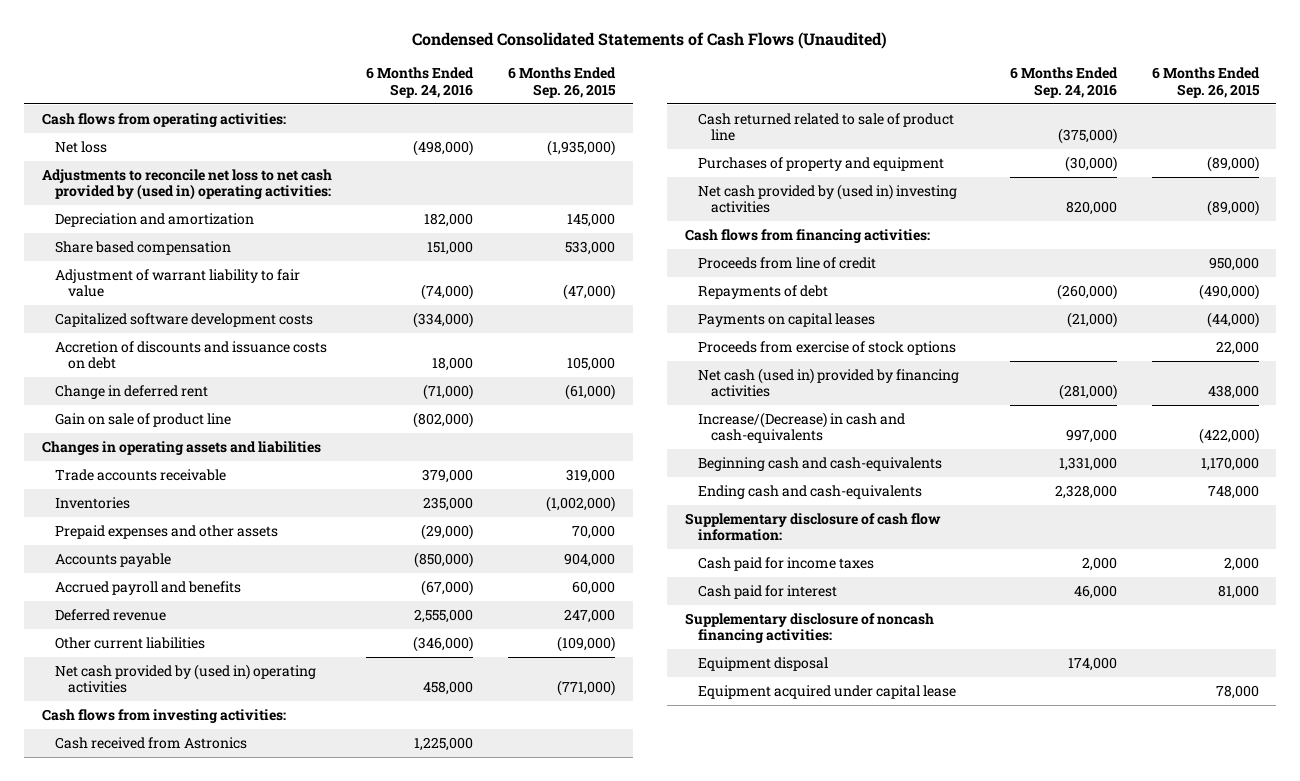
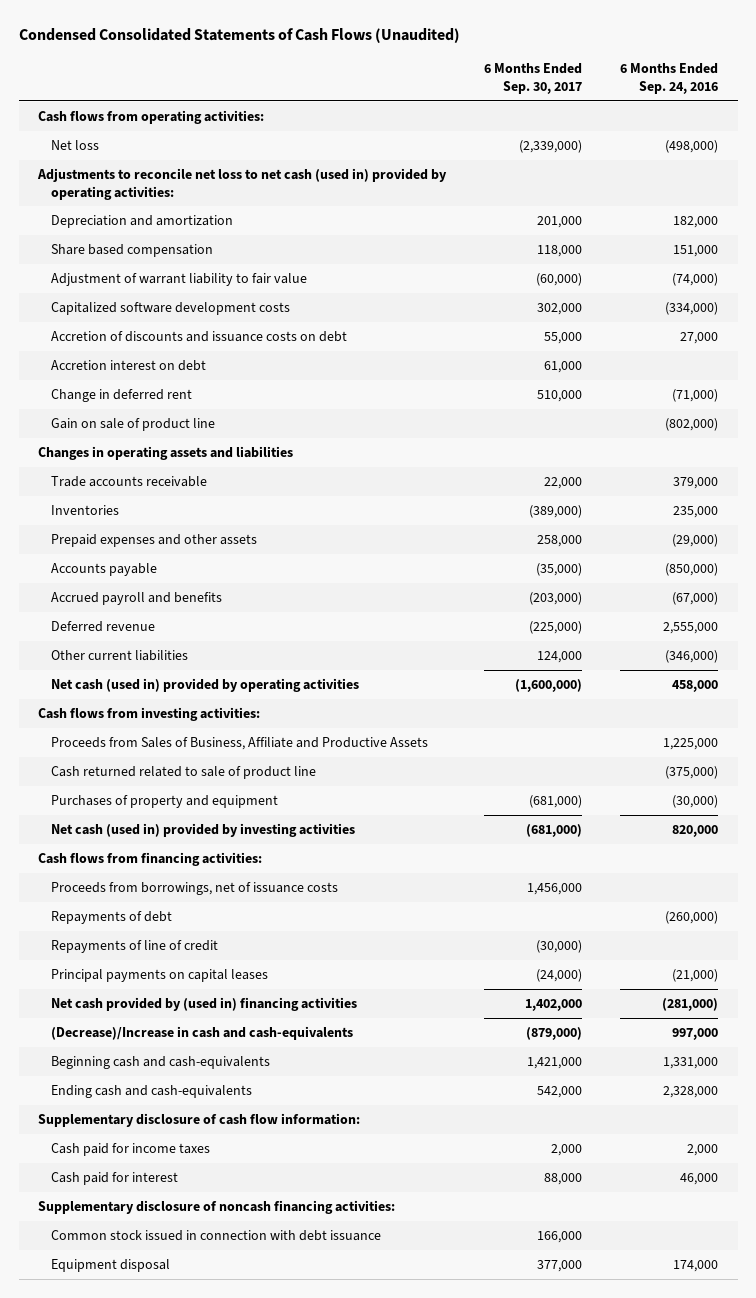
[508,66,617,98] 6 Months Ended Sep. 26, 2015 -> none
none -> [484,63,583,94] 6 Months Ended Sep. 30, 2017
[41,168,332,201] Adjustments to reconcile net loss to net cash provided by (used in) operating activities: -> [36,167,447,200] Adjustments to reconcile net loss to net cash (used in) provided by operating activities:
[432,357,474,372] 18,000 -> [680,331,719,344] 27,000
none -> [51,359,207,371] Accretion interest on debt
[54,663,316,694] Net cash provided by (used in) operating activities -> [51,677,360,692] Net cash (used in) provided by operating activities
[54,736,247,749] Cash received from Astronics -> [51,736,429,750] Proceeds from Sales of Business, Affiliate and Productive Assets
[698,183,958,214] Net cash provided by (used in) investing activities -> [51,822,356,837] Net cash (used in) provided by investing activities
[698,256,877,269] Proceeds from line of credit -> none
none -> [51,881,339,895] Proceeds from borrowings, net of issuance costs
[698,340,957,355] Proceeds from exercise of stock options -> none
none -> [51,939,219,953] Repayments of line of credit
[698,312,876,327] Payments on capital leases -> [51,968,269,982] Principal payments on capital leases
[698,367,960,398] Net cash (used in) provided by financing activities -> [51,996,358,1011] Net cash provided by (used in) financing activities
[698,411,906,444] Increase/(Decrease) in cash and cash-equivalents -> [51,1025,354,1040] (Decrease)/Increase in cash and cash-equivalents
none -> [51,1229,382,1241] Common stock issued in connection with debt issuance
[698,684,957,699] Equipment acquired under capital lease -> none

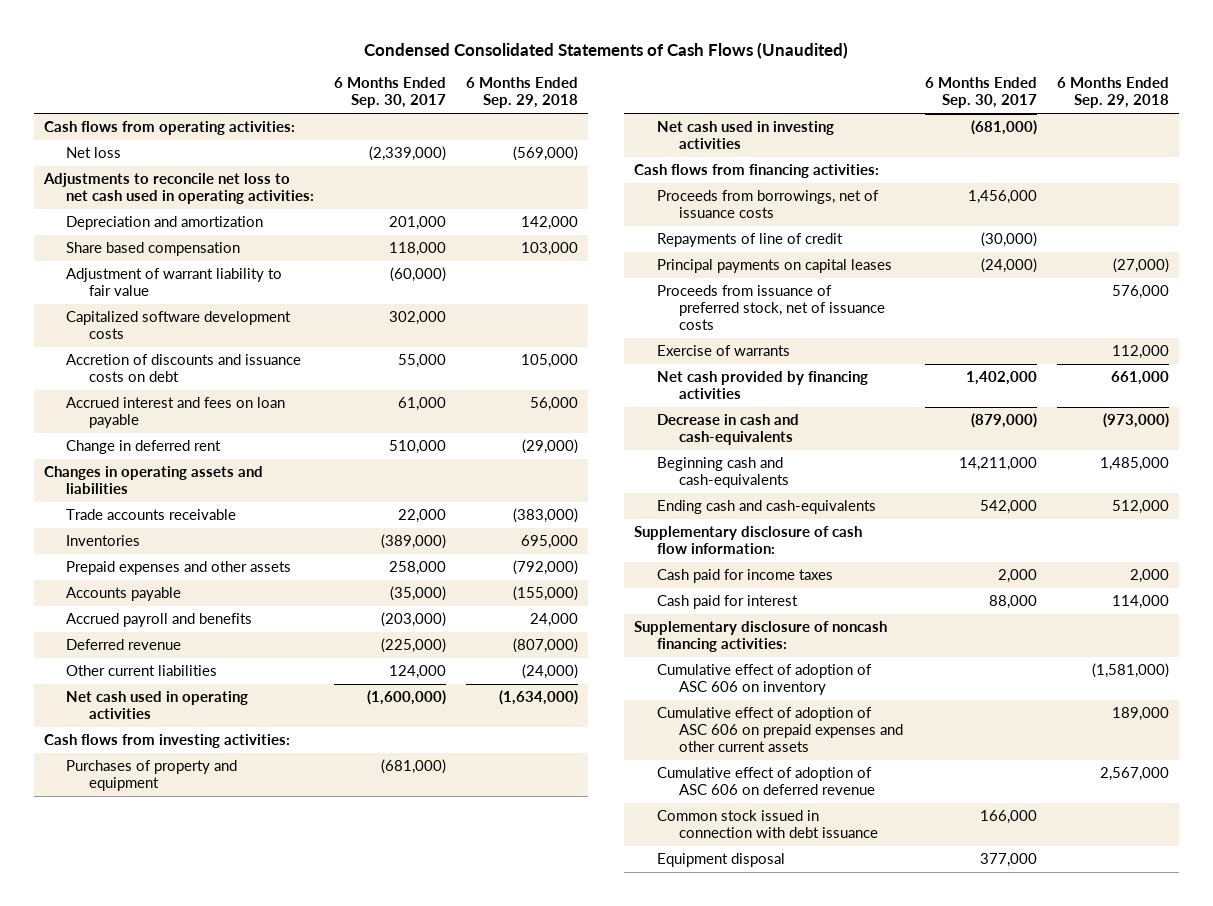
[620,63,719,94] 6 Months Ended Sep. 24, 2016 -> none
none -> [466,77,579,109] 6 Months Ended Sep. 29, 2018
[36,167,447,200] Adjustments to reconcile net loss to net cash (used in) provided by operating activities: -> [42,173,315,205] Adjustments to reconcile net loss to net cash used in operating activities:
[51,359,207,371] Accretion interest on debt -> none
none -> [66,397,286,429] Accrued interest and fees on loan payable
[51,417,216,431] Gain on sale of product line -> none
[51,677,360,692] Net cash (used in) provided by operating activities -> [66,691,249,720] Net cash used in operating activities
[51,736,429,750] Proceeds from Sales of Business, Affiliate and Productive Assets -> none
[51,765,317,779] Cash returned related to sale of product line -> none
[51,822,356,837] Net cash (used in) provided by investing activities -> [656,121,834,150] Net cash used in investing activities
[51,910,173,924] Repayments of debt -> none
none -> [656,285,886,331] Proceeds from issuance of preferred stock, net of issuance costs
none -> [656,345,790,357] Exercise of warrants
[51,996,358,1011] Net cash provided by (used in) financing activities -> [656,371,868,400] Net cash provided by financing activities
[51,1025,354,1040] (Decrease)/Increase in cash and cash-equivalents -> [656,414,799,446] Decrease in cash and cash-equivalents
[527,1056,583,1069] 1,421,000 -> [958,457,1037,472] 14,211,000
none -> [656,664,872,696] Cumulative effect of adoption of ASC 606 on inventory
none -> [656,707,904,753] Cumulative effect of adoption of ASC 606 on prepaid expenses and other current assets
none -> [656,767,876,796] Cumulative effect of adoption of ASC 606 on deferred revenue

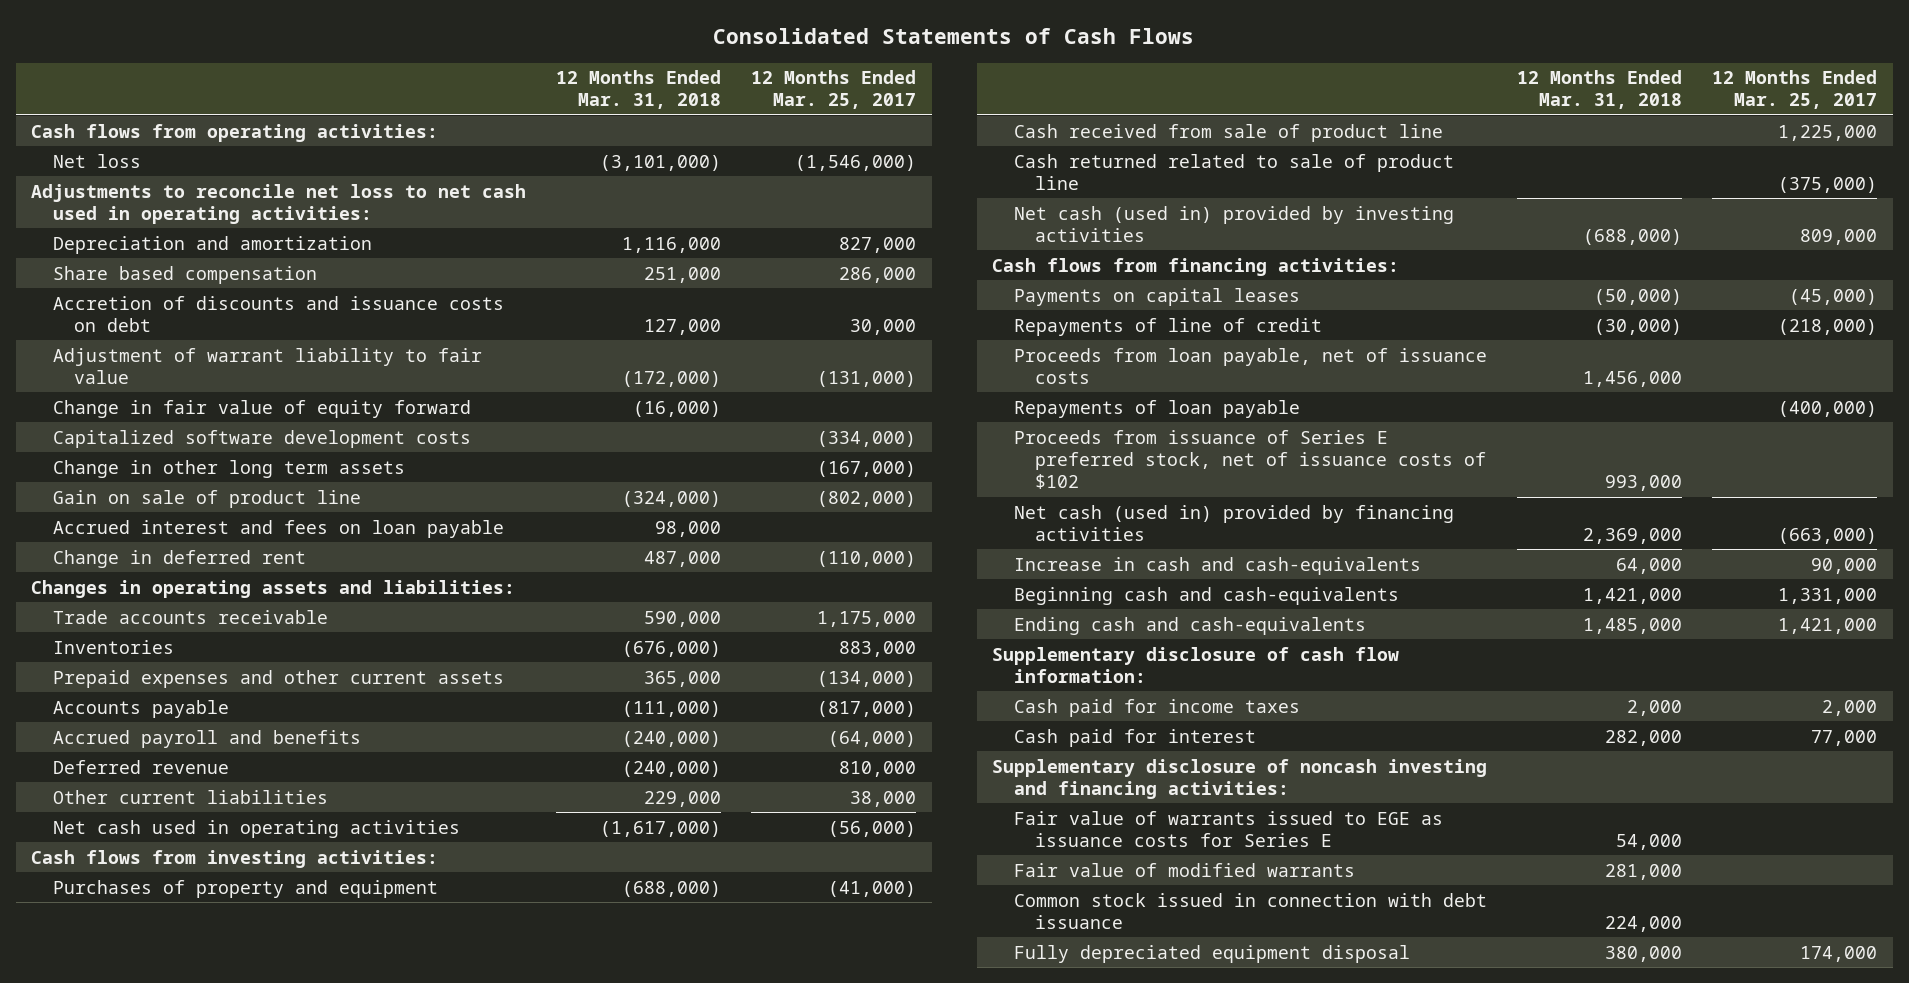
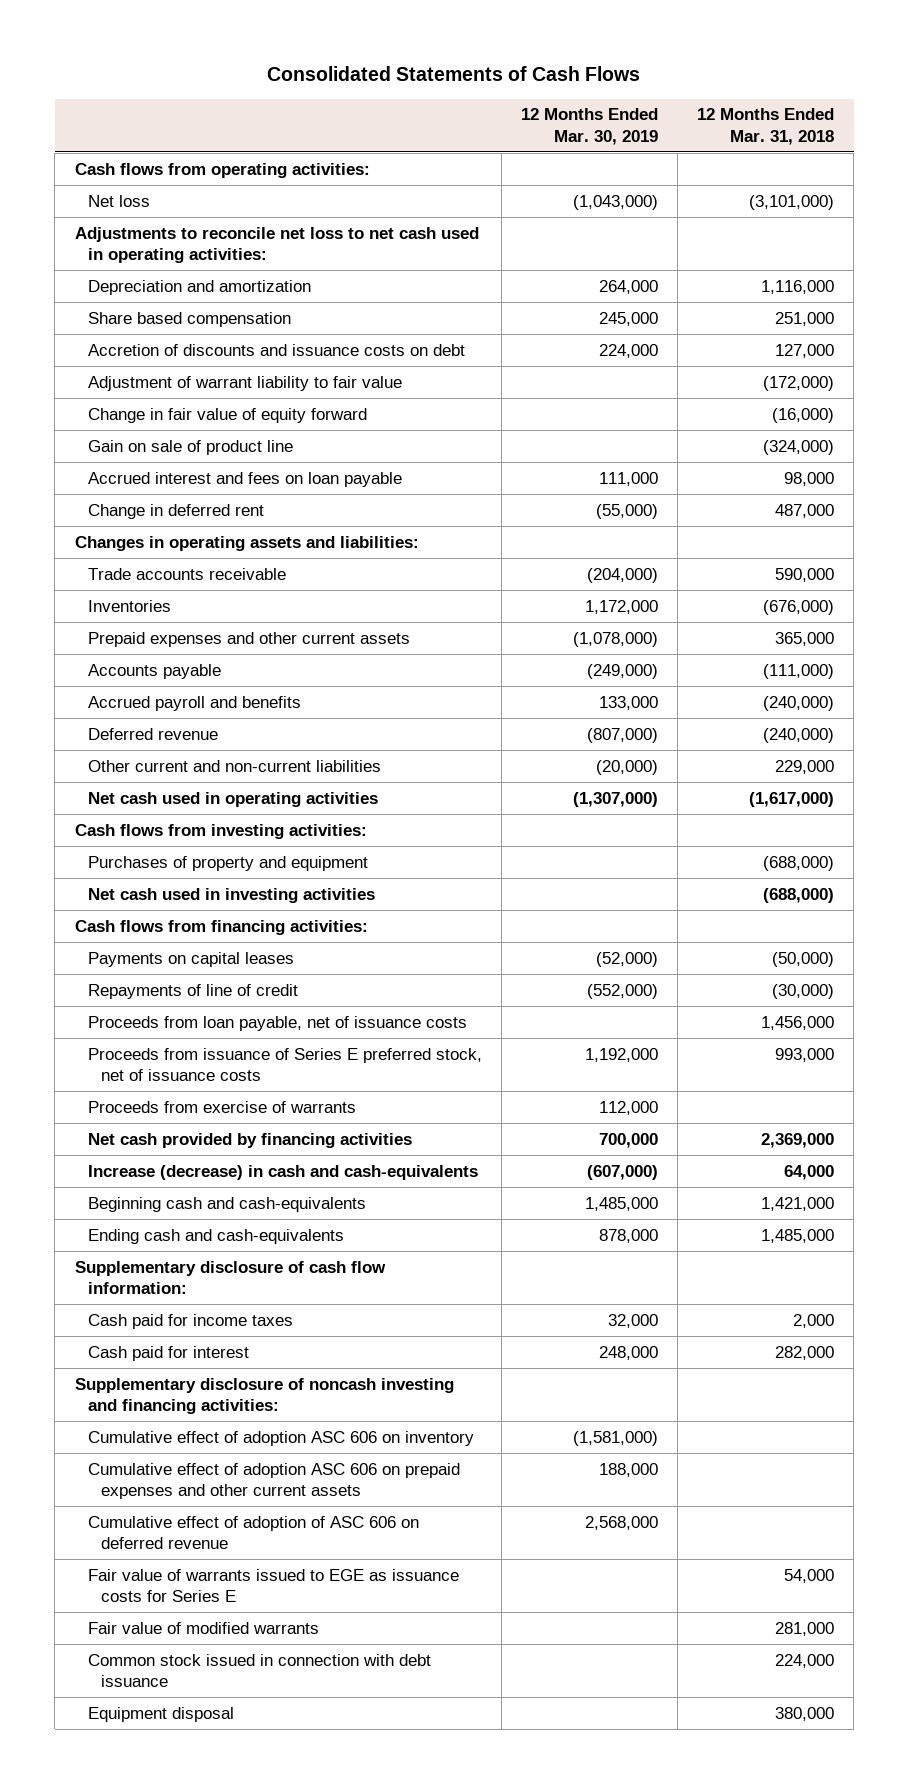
[751,70,917,110] 12 Months Ended Mar. 25, 2017 -> none
none -> [521,108,659,145] 12 Months Ended Mar. 30, 2019
[52,429,471,448] Capitalized software development costs -> none
[52,459,405,478] Change in other long term assets -> none
[52,789,328,804] Other current liabilities -> [87,759,381,772] Other current and non-current liabilities
[1013,123,1443,142] Cash received from sale of product line -> none
[1013,153,1454,190] Cash returned related to sale of product line -> none
[1013,205,1454,242] Net cash (used in) provided by investing activities -> [87,887,375,903] Net cash used in investing activities
[1013,399,1300,418] Repayments of loan payable -> none
[1013,429,1487,490] Proceeds from issuance of Series E preferred stock, net of issuance costs of $102 -> [87,1047,482,1082] Proceeds from issuance of Series E preferred stock, net of issuance costs
none -> [87,1100,356,1113] Proceeds from exercise of warrants
[1013,504,1454,541] Net cash (used in) provided by financing activities -> [87,1132,412,1148] Net cash provided by financing activities
[1013,556,1421,575] Increase in cash and cash-equivalents -> [87,1164,478,1180] Increase (decrease) in cash and cash-equivalents
none -> [87,1430,474,1446] Cumulative effect of adoption ASC 606 on inventory
none -> [87,1462,460,1500] Cumulative effect of adoption ASC 606 on prepaid expenses and other current assets
none -> [87,1515,419,1550] Cumulative effect of adoption of ASC 606 on deferred revenue
[1013,944,1410,963] Fully depreciated equipment disposal -> [87,1706,234,1722] Equipment disposal

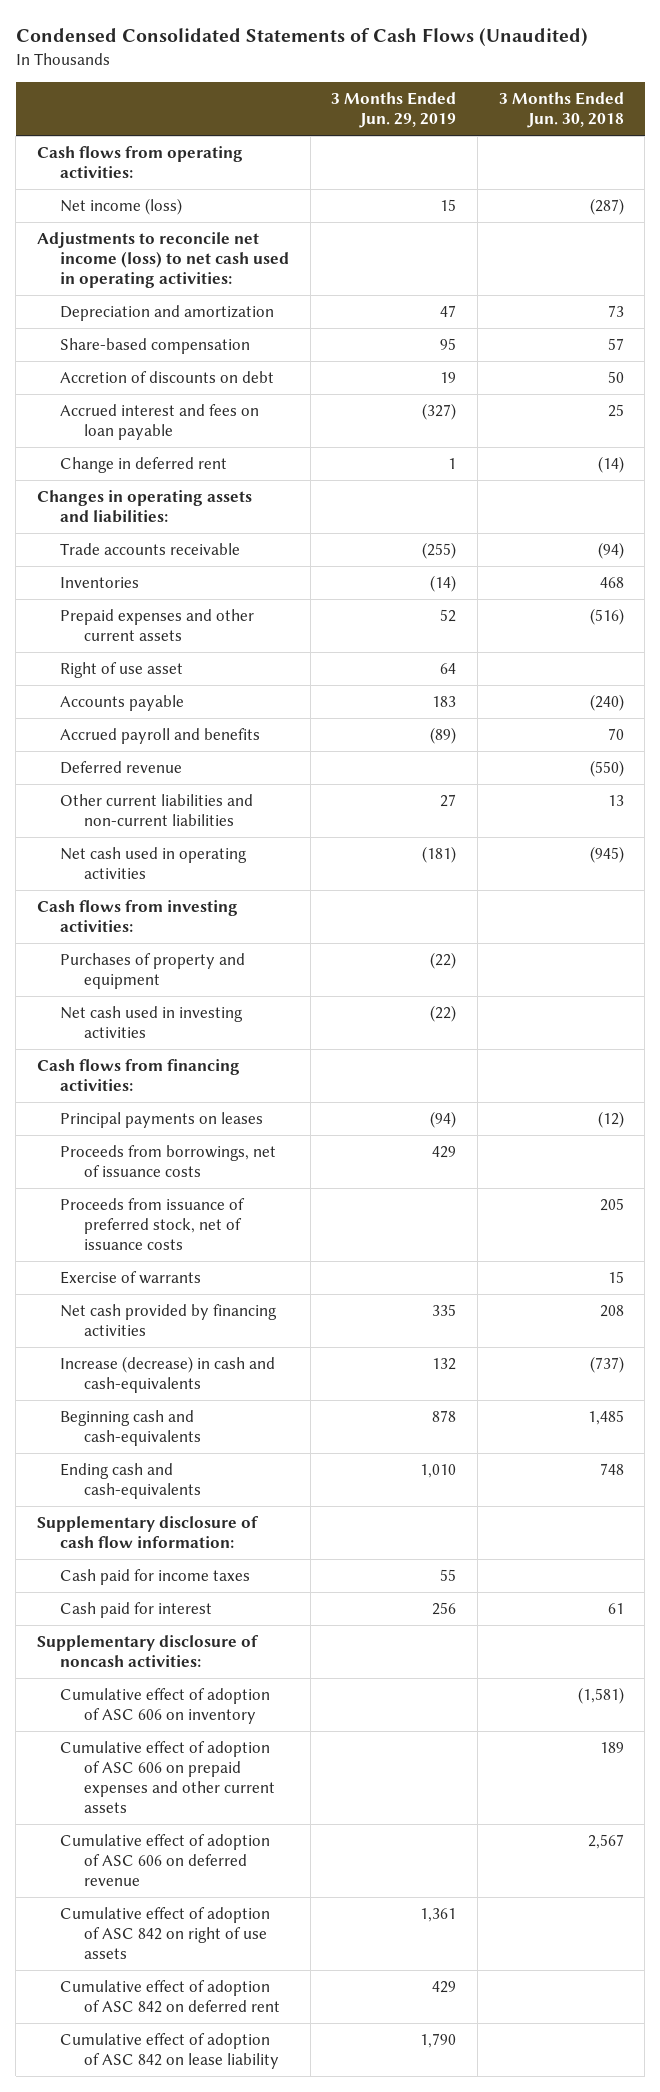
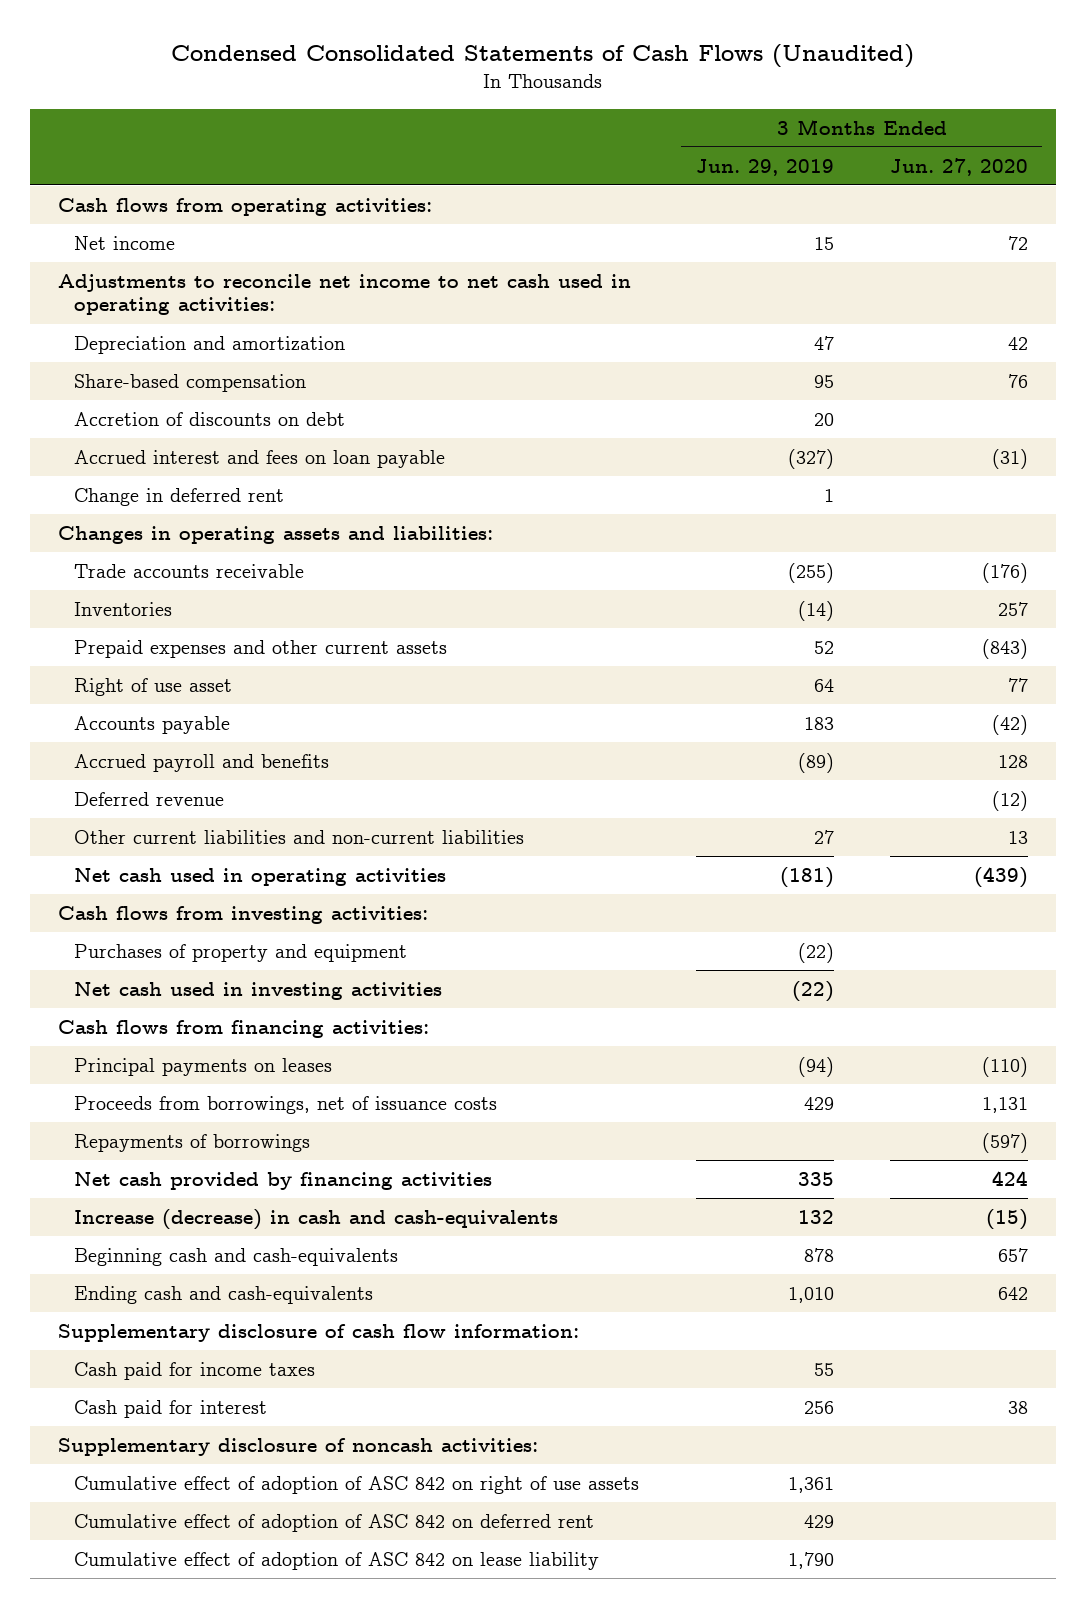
[498,92,624,129] 3 Months Ended Jun. 30, 2018 -> none
none -> [890,157,1029,176] Jun. 27, 2020
[60,198,183,216] Net income (loss) -> [74,236,176,251] Net income
[36,232,290,288] Adjustments to reconcile net income (loss) to net cash used in operating activities: -> [58,274,632,316] Adjustments to reconcile net income to net cash used in operating activities:
[440,372,457,384] 19 -> [813,413,834,427] 20
[60,1198,246,1250] Proceeds from issuance of preferred stock, net of issuance costs -> none
[60,1271,202,1285] Exercise of warrants -> none
none -> [74,1134,311,1153] Repayments of borrowings
[60,1688,271,1724] Cumulative effect of adoption of ASC 606 on inventory -> none
[60,1741,275,1813] Cumulative effect of adoption of ASC 606 on prepaid expenses and other current assets -> none
[60,1834,271,1886] Cumulative effect of adoption of ASC 606 on deferred revenue -> none

